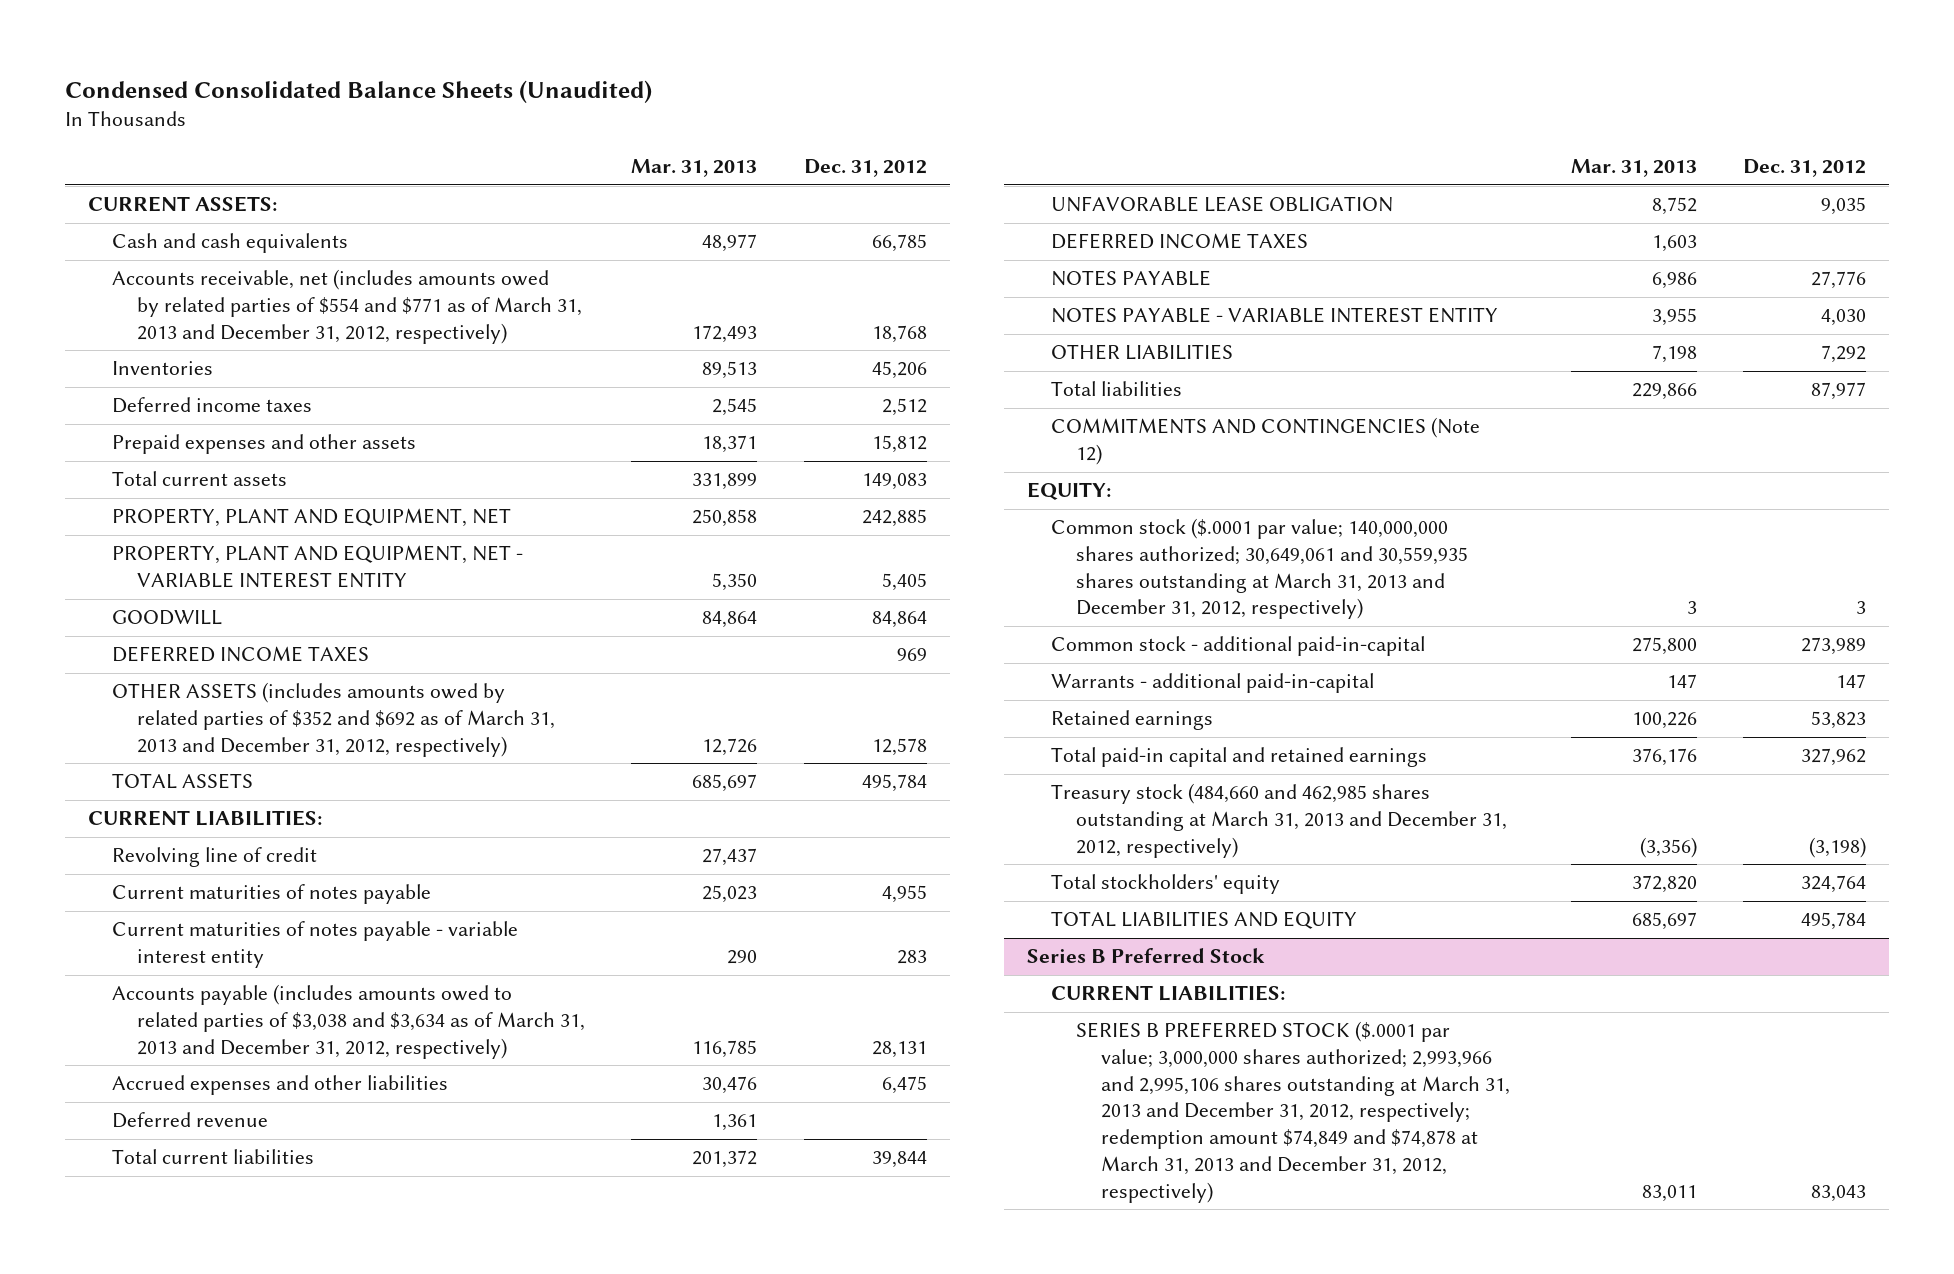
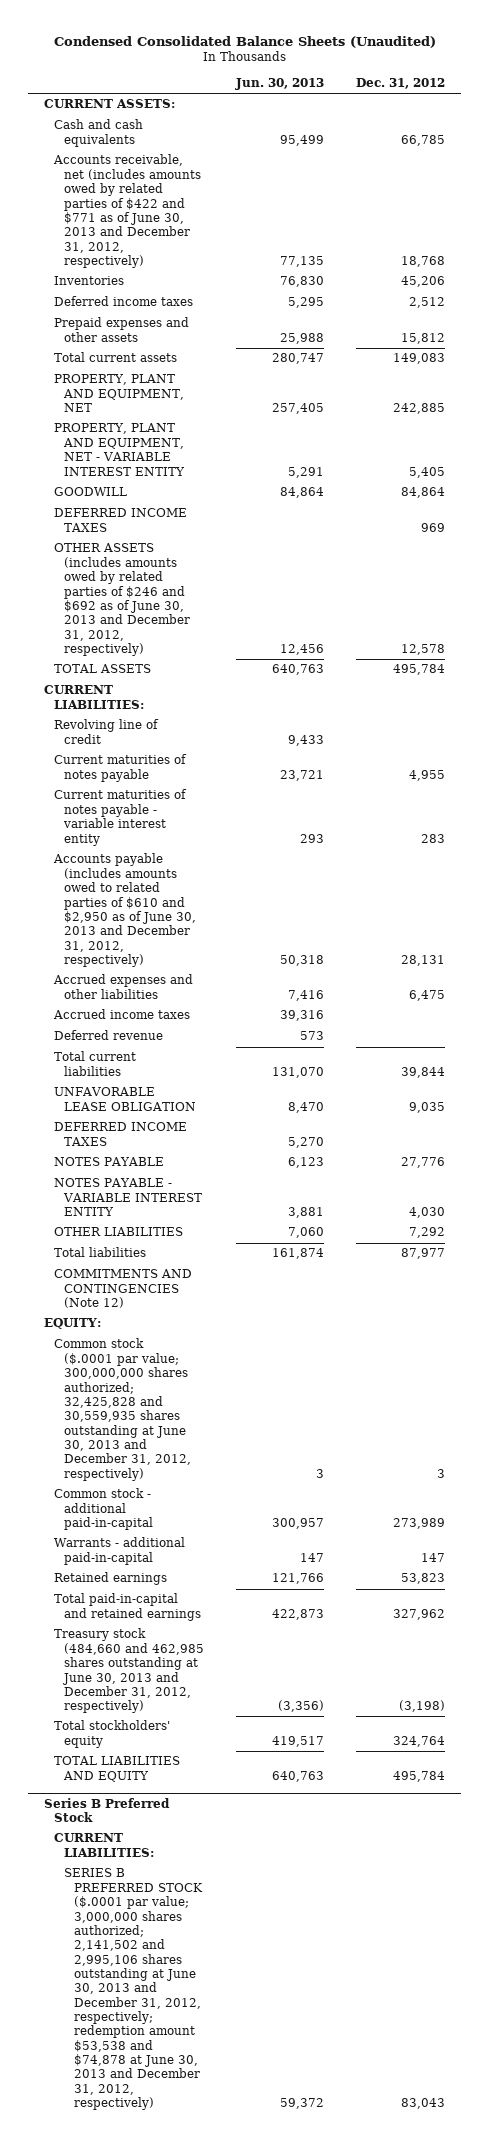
[631,159,758,178] Mar. 31, 2013 -> none
none -> [235,78,325,91] Jun. 30, 2013
[112,269,582,344] Accounts receivable, net (includes amounts owed by related parties of $554 and $771 as of March 31, 2013 and December 31, 2012, respectively) -> [53,154,202,268] Accounts receivable, net (includes amounts owed by related parties of $422 and $771 as of June 30, 2013 and December 31, 2012, respectively)
[112,682,555,757] OTHER ASSETS (includes amounts owed by related parties of $352 and $692 as of March 31, 2013 and December 31, 2012, respectively) -> [54,543,191,656] OTHER ASSETS (includes amounts owed by related parties of $246 and $692 as of June 30, 2013 and December 31, 2012, respectively)
[112,984,585,1059] Accounts payable (includes amounts owed to related parties of $3,038 and $3,634 as of March 31, 2013 and December 31, 2012, respectively) -> [53,853,197,967] Accounts payable (includes amounts owed to related parties of $610 and $2,950 as of June 30, 2013 and December 31, 2012, respectively)
none -> [53,1009,191,1020] Accrued income taxes
[1051,518,1469,620] Common stock ($.0001 par value; 140,000,000 shares authorized; 30,649,061 and 30,559,935 shares outstanding at March 31, 2013 and December 31, 2012, respectively) -> [54,1338,192,1481] Common stock ($.0001 par value; 300,000,000 shares authorized; 32,425,828 and 30,559,935 shares outstanding at June 30, 2013 and December 31, 2012, respectively)
[1051,747,1428,768] Total paid-in capital and retained earnings -> [54,1593,202,1621] Total paid-in-capital and retained earnings
[1051,783,1508,858] Treasury stock (484,660 and 462,985 shares outstanding at March 31, 2013 and December 31, 2012, respectively) -> [54,1628,205,1714] Treasury stock (484,660 and 462,985 shares outstanding at June 30, 2013 and December 31, 2012, respectively)
[1076,1021,1510,1203] SERIES B PREFERRED STOCK ($.0001 par value; 3,000,000 shares authorized; 2,993,966 and 2,995,106 shares outstanding at March 31, 2013 and December 31, 2012, respectively; redemption amount $74,849 and $74,878 at March 31, 2013 and December 31, 2012, respectively) -> [64,1868,204,2110] SERIES B PREFERRED STOCK ($.0001 par value; 3,000,000 shares authorized; 2,141,502 and 2,995,106 shares outstanding at June 30, 2013 and December 31, 2012, respectively; redemption amount $53,538 and $74,878 at June 30, 2013 and December 31, 2012, respectively)

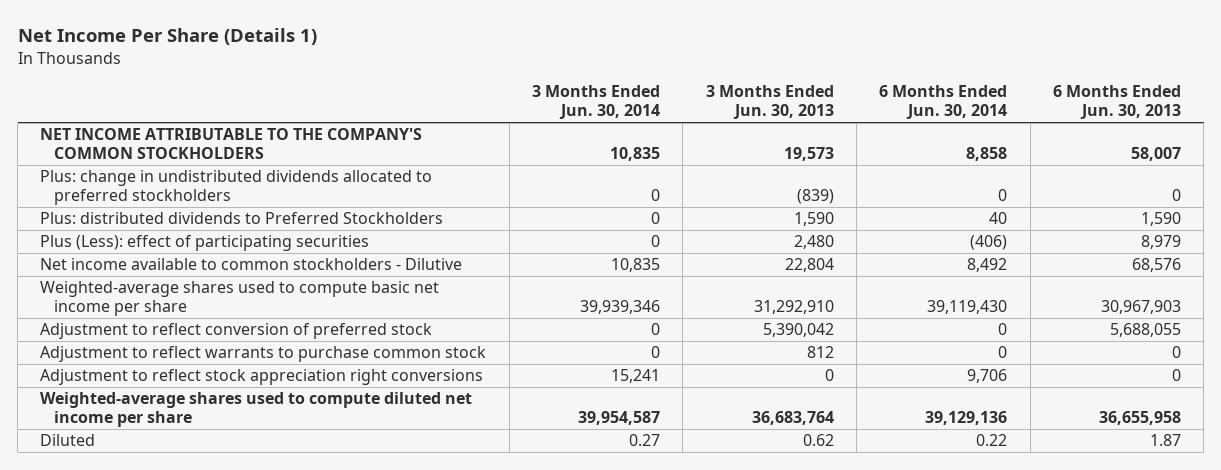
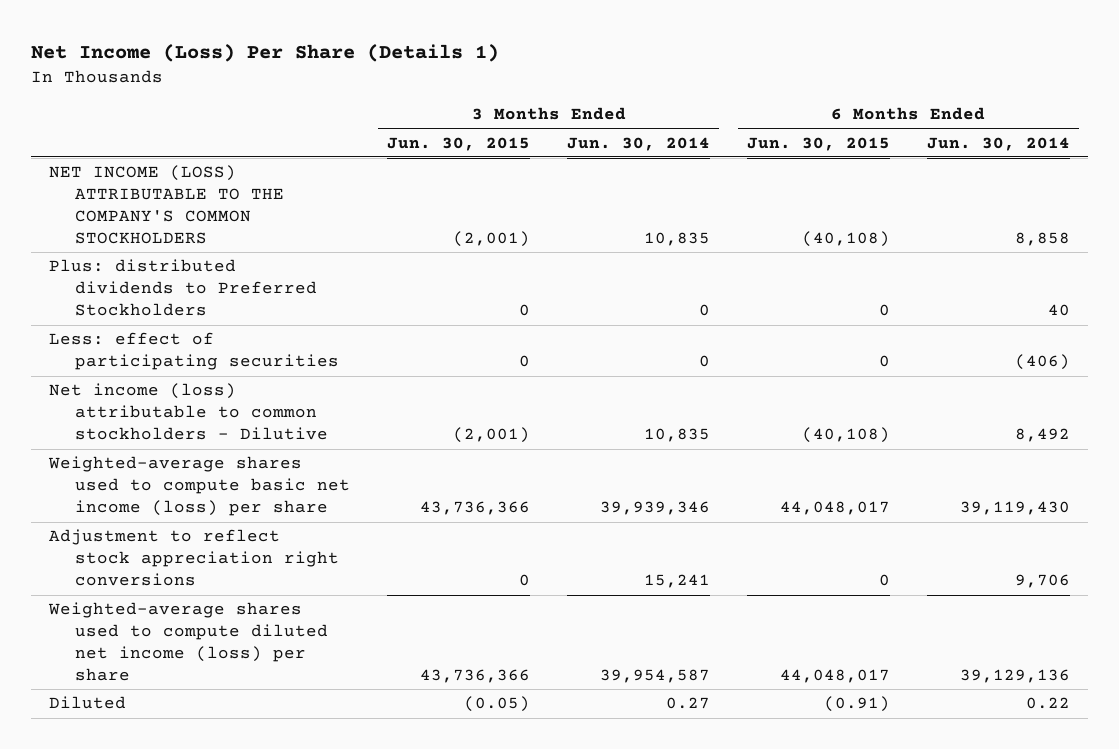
[17,28,317,46] Net Income Per Share (Details 1) -> [30,44,499,63] Net Income (Loss) Per Share (Details 1)
[705,85,834,120] 3 Months Ended Jun. 30, 2013 -> none
[1052,85,1181,120] 6 Months Ended Jun. 30, 2013 -> none
none -> [387,136,531,151] Jun. 30, 2015
none -> [747,136,891,151] Jun. 30, 2015
[40,170,433,206] Plus: change in undistributed dividends allocated to preferred stockholders -> none
[40,128,423,160] NET INCOME ATTRIBUTABLE TO THE COMPANY'S COMMON STOCKHOLDERS -> [49,165,285,245] NET INCOME (LOSS) ATTRIBUTABLE TO THE COMPANY'S COMMON STOCKHOLDERS
[40,323,433,340] Adjustment to reflect conversion of preferred stock -> none
[40,346,487,363] Adjustment to reflect warrants to purchase common stock -> none
[40,235,370,252] Plus (Less): effect of participating securities -> [49,332,340,371] Less: effect of participating securities
[40,258,463,271] Net income available to common stockholders - Dilutive -> [49,383,329,441] Net income (loss) attributable to common stockholders - Dilutive
[40,281,440,317] Weighted-average shares used to compute basic net income per share -> [48,456,351,517] Weighted-average shares used to compute basic net income (loss) per share
[40,392,473,428] Weighted-average shares used to compute diluted net income per share -> [48,602,329,682] Weighted-average shares used to compute diluted net income (loss) per share

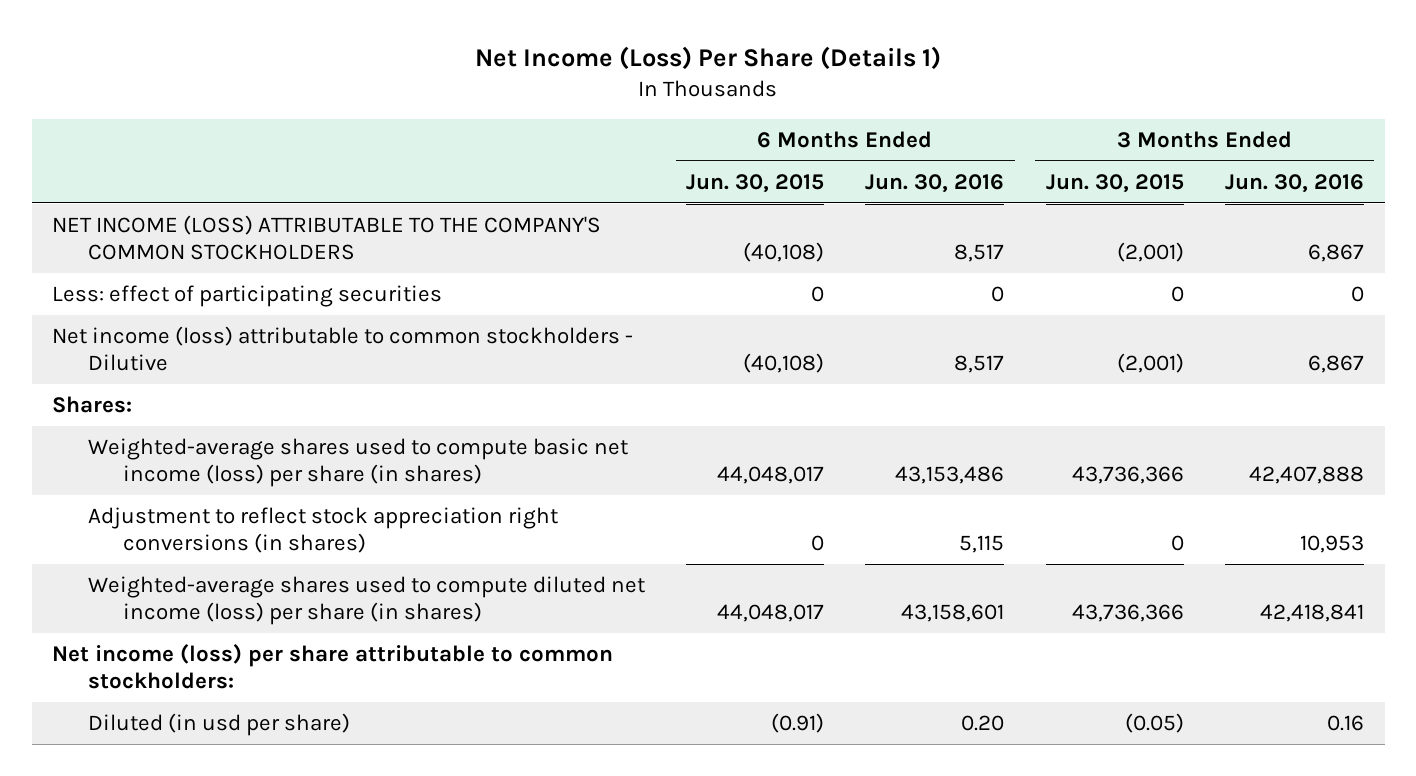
[567,136,711,151] Jun. 30, 2014 -> none
[926,136,1070,151] Jun. 30, 2014 -> none
none -> [865,173,1005,193] Jun. 30, 2016
none -> [1225,173,1365,193] Jun. 30, 2016
[49,259,318,317] Plus: distributed dividends to Preferred Stockholders -> none
none -> [52,395,133,413] Shares:
[48,456,351,517] Weighted-average shares used to compute basic net income (loss) per share -> [87,437,628,487] Weighted-average shares used to compute basic net income (loss) per share (in shares)
[49,529,340,587] Adjustment to reflect stock appreciation right conversions -> [87,506,558,553] Adjustment to reflect stock appreciation right conversions (in shares)
[48,602,329,682] Weighted-average shares used to compute diluted net income (loss) per share -> [87,575,645,625] Weighted-average shares used to compute diluted net income (loss) per share (in shares)
none -> [52,643,614,689] Net income (loss) per share attributable to common stockholders:
[49,696,127,710] Diluted -> [87,712,350,736] Diluted (in usd per share)

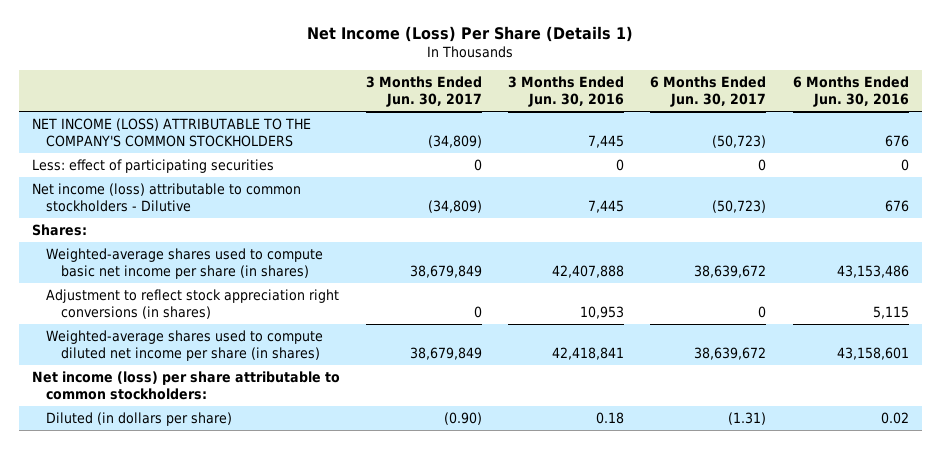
[686,173,825,193] Jun. 30, 2015 -> none
[1045,173,1184,193] Jun. 30, 2015 -> none
none -> [365,76,482,108] 3 Months Ended Jun. 30, 2017
none -> [650,76,767,108] 6 Months Ended Jun. 30, 2017
[954,243,1005,262] 8,517 -> [884,134,909,147] 676
[1308,243,1365,262] 6,867 -> [588,134,625,148] 7,445
[954,354,1005,373] 8,517 -> [884,199,909,212] 676
[1308,354,1365,373] 6,867 -> [588,199,625,213] 7,445
[87,437,628,487] Weighted-average shares used to compute basic net income (loss) per share (in shares) -> [46,247,324,279] Weighted-average shares used to compute basic net income per share (in shares)
[87,575,645,625] Weighted-average shares used to compute diluted net income (loss) per share (in shares) -> [46,329,324,361] Weighted-average shares used to compute diluted net income per share (in shares)
[87,712,350,736] Diluted (in usd per share) -> [46,411,233,426] Diluted (in dollars per share)
[961,714,1005,731] 0.20 -> [880,411,909,424] 0.02
[1327,714,1365,731] 0.16 -> [596,411,625,424] 0.18

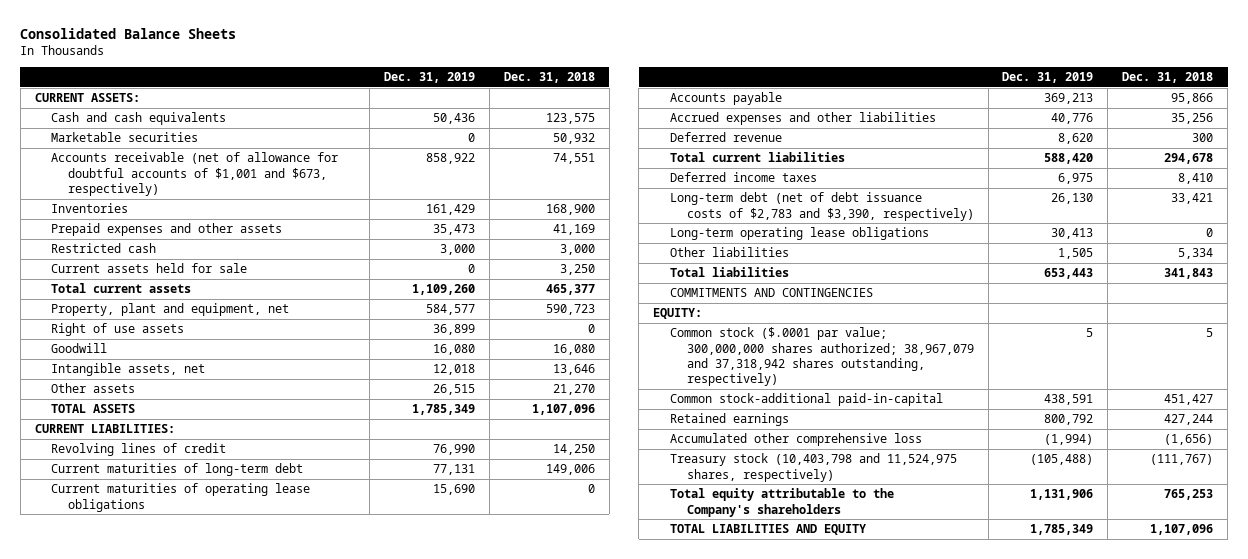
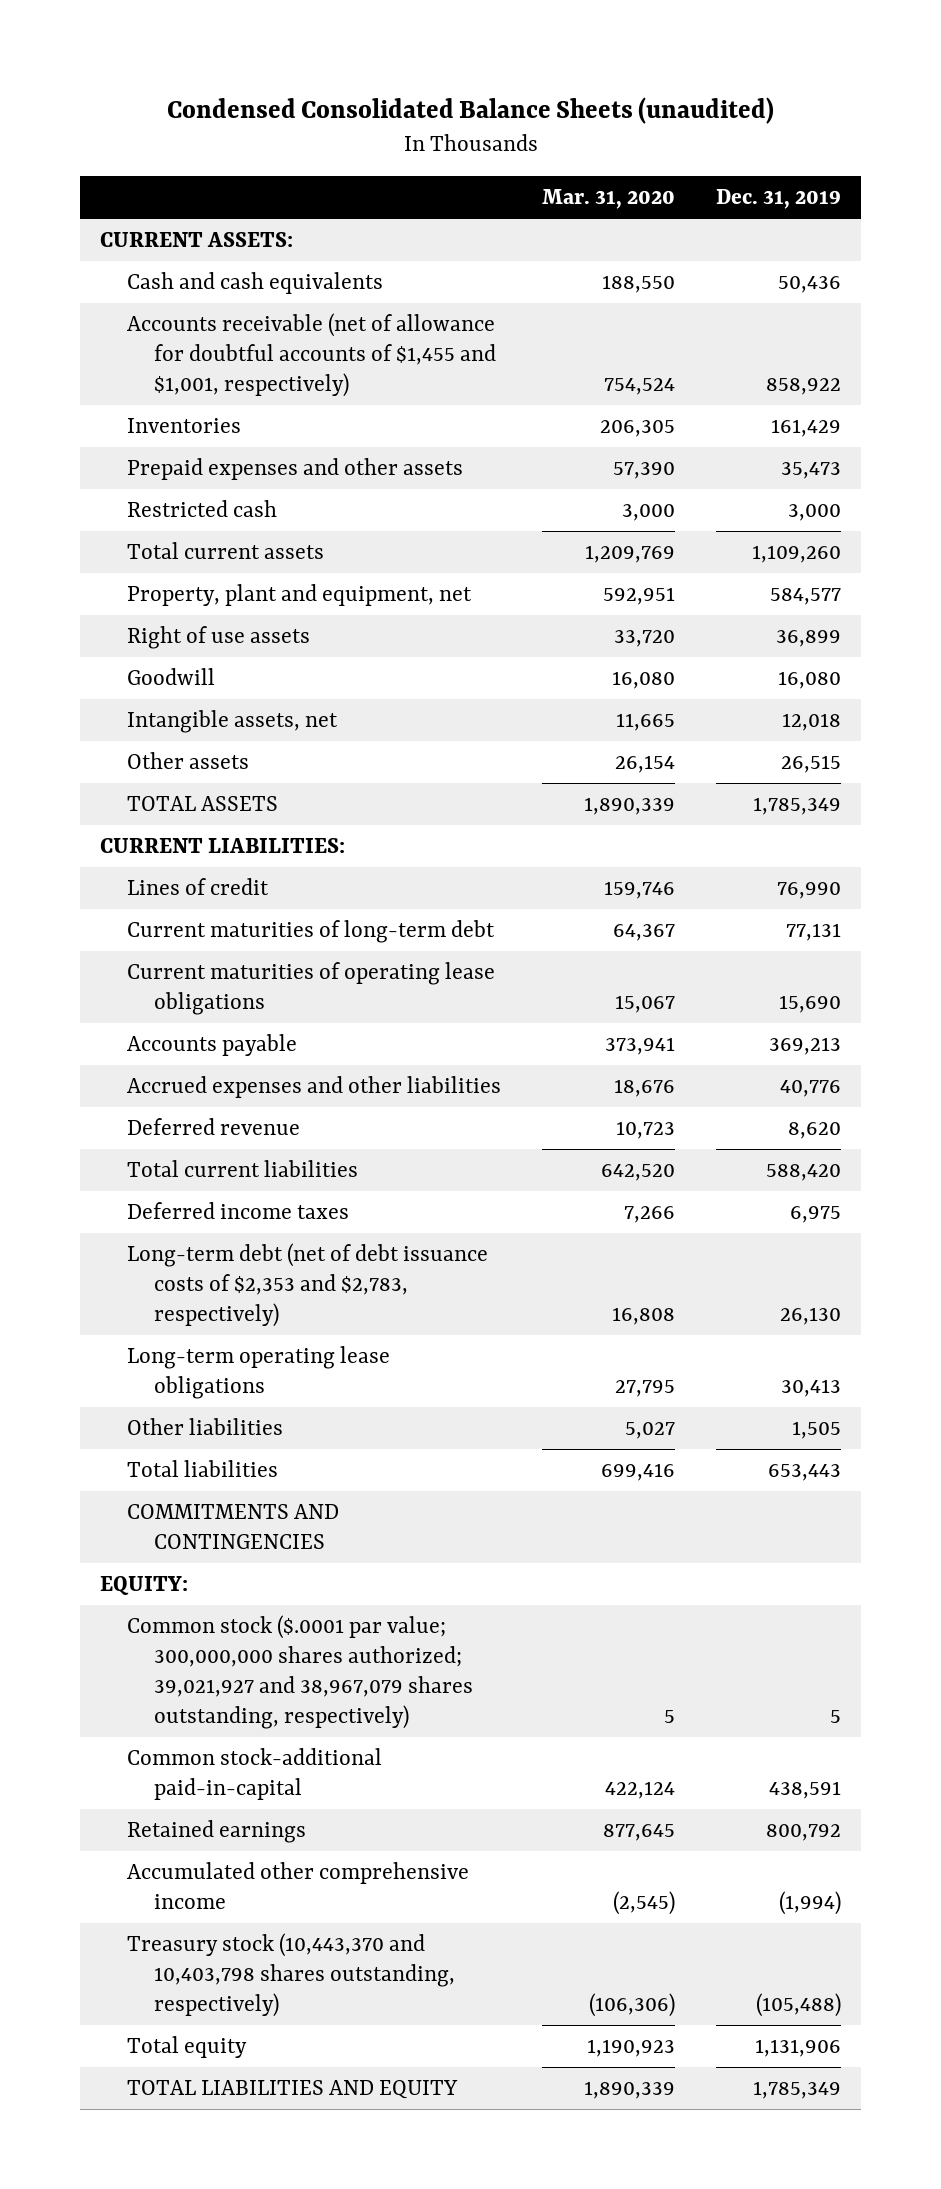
[20,27,237,39] Consolidated Balance Sheets -> [166,97,774,125] Condensed Consolidated Balance Sheets (unaudited)
[503,72,595,84] Dec. 31, 2018 -> none
none -> [542,189,676,210] Mar. 31, 2020
[51,132,199,143] Marketable securities -> none
[51,152,339,197] Accounts receivable (net of allowance for doubtful accounts of $1,001 and $673, respectively) -> [127,313,497,397] Accounts receivable (net of allowance for doubtful accounts of $1,455 and $1,001, respectively)
[51,263,248,274] Current assets held for sale -> none
[51,443,227,457] Revolving lines of credit -> [127,878,270,896] Lines of credit
[669,192,974,221] Long-term debt (net of debt issuance costs of $2,783 and $3,390, respectively) -> [127,1243,489,1327] Long-term debt (net of debt issuance costs of $2,353 and $2,783, respectively)
[669,327,974,387] Common stock ($.0001 par value; 300,000,000 shares authorized; 38,967,079 and 37,318,942 shares outstanding, respectively) -> [127,1615,474,1729] Common stock ($.0001 par value; 300,000,000 shares authorized; 39,021,927 and 38,967,079 shares outstanding, respectively)
[669,433,922,447] Accumulated other comprehensive loss -> [127,1862,470,1910] Accumulated other comprehensive income
[669,453,957,482] Treasury stock (10,403,798 and 11,524,975 shares, respectively) -> [127,1933,456,2017] Treasury stock (10,443,370 and 10,403,798 shares outstanding, respectively)
[669,488,894,517] Total equity attributable to the Company's shareholders -> [127,2036,248,2059] Total equity

